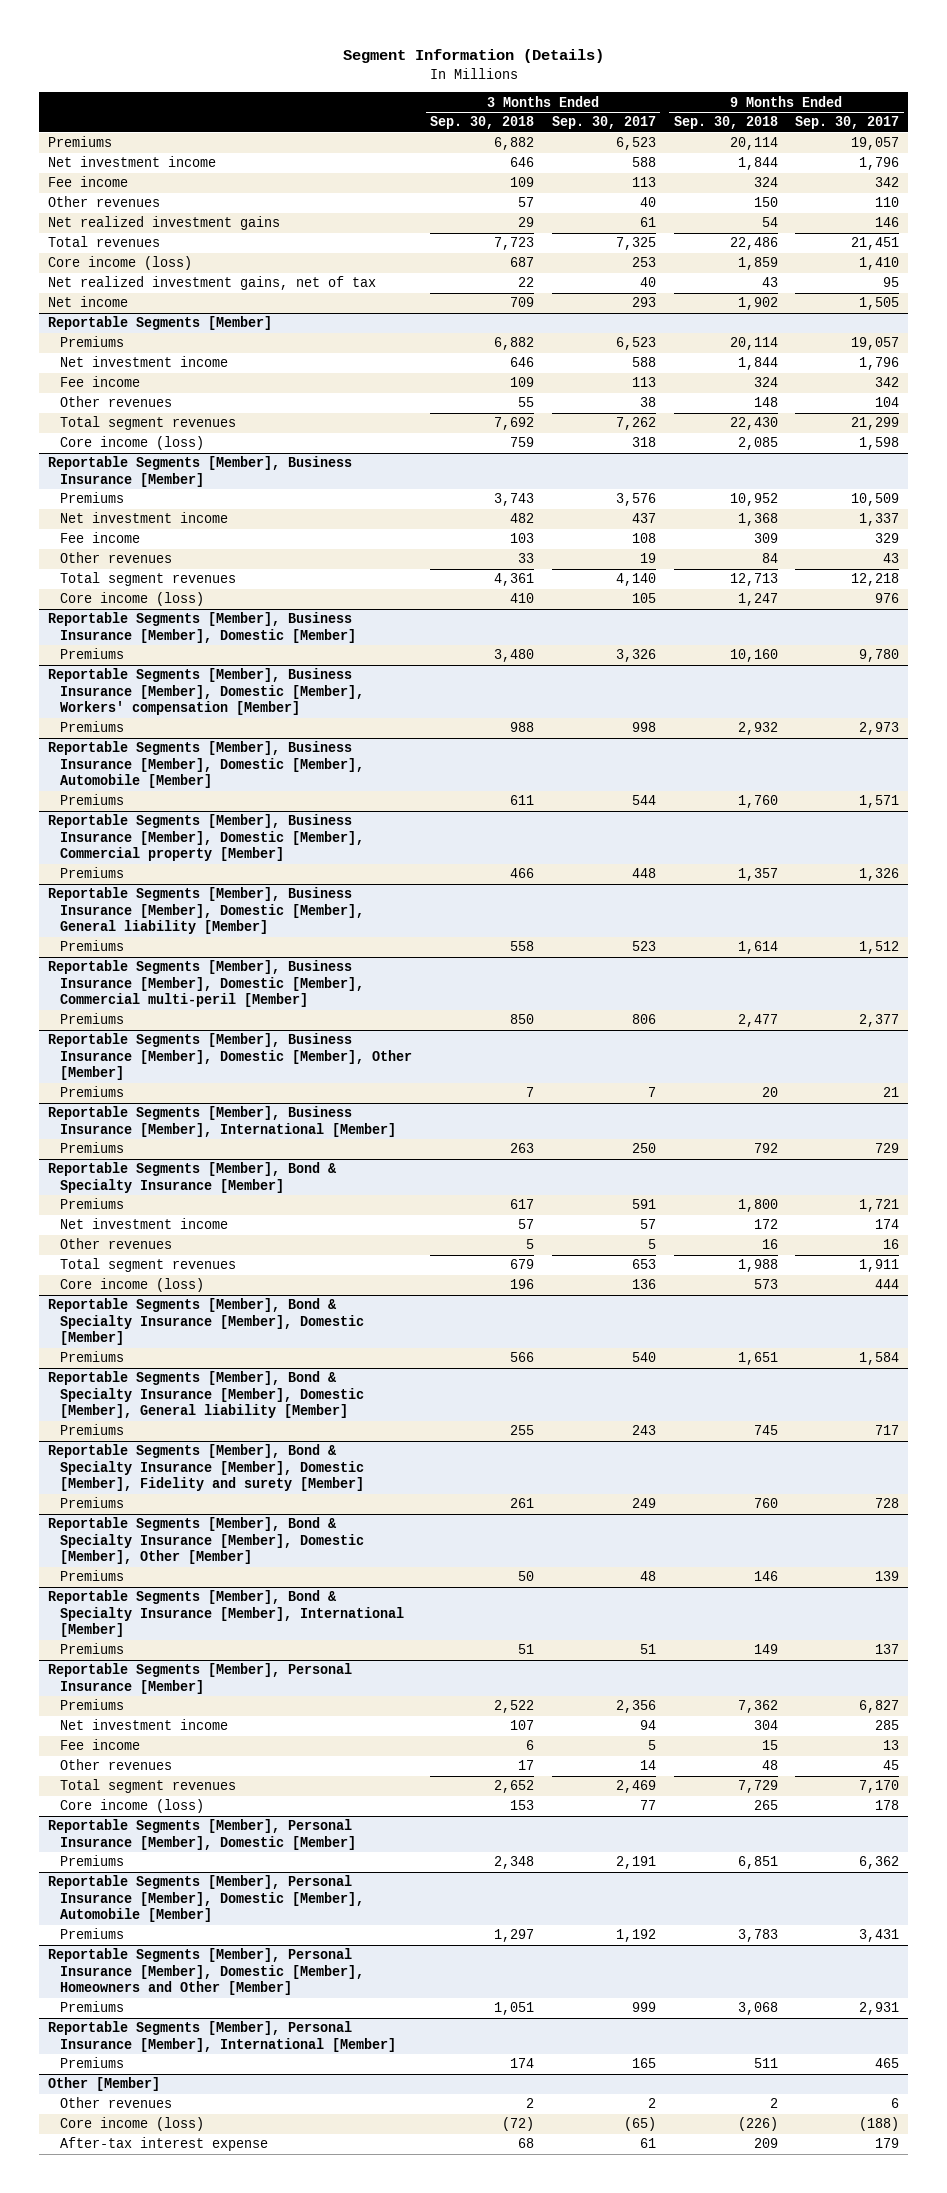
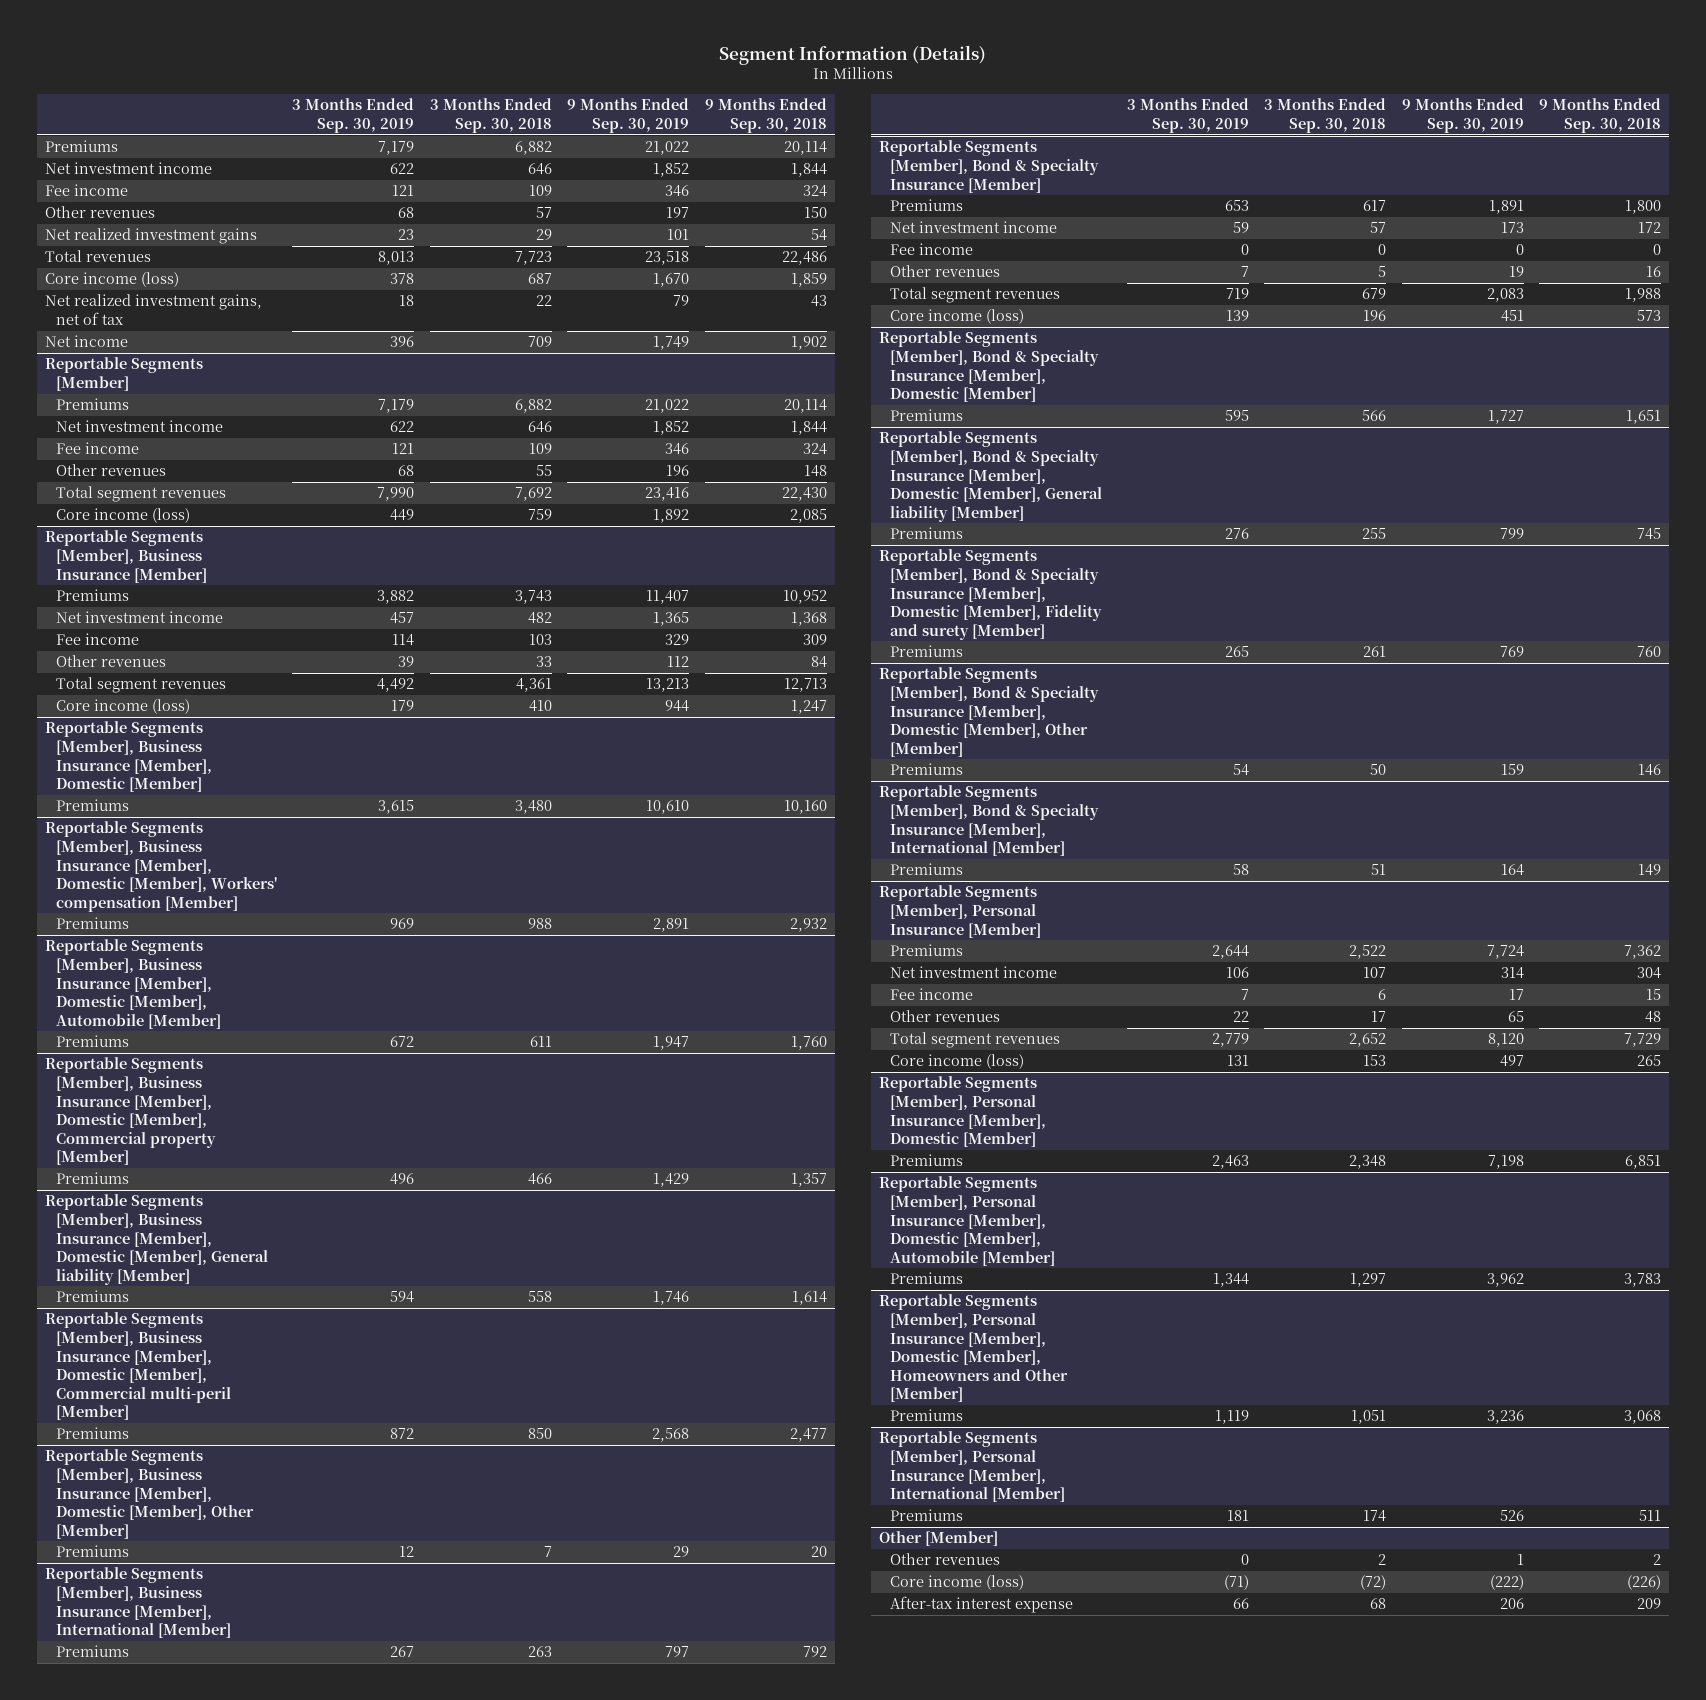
[551,116,656,130] Sep. 30, 2017 -> none
[795,116,900,130] Sep. 30, 2017 -> none
none -> [292,98,415,133] 3 Months Ended Sep. 30, 2019
none -> [567,98,690,133] 9 Months Ended Sep. 30, 2019
none -> [890,243,974,256] Fee income

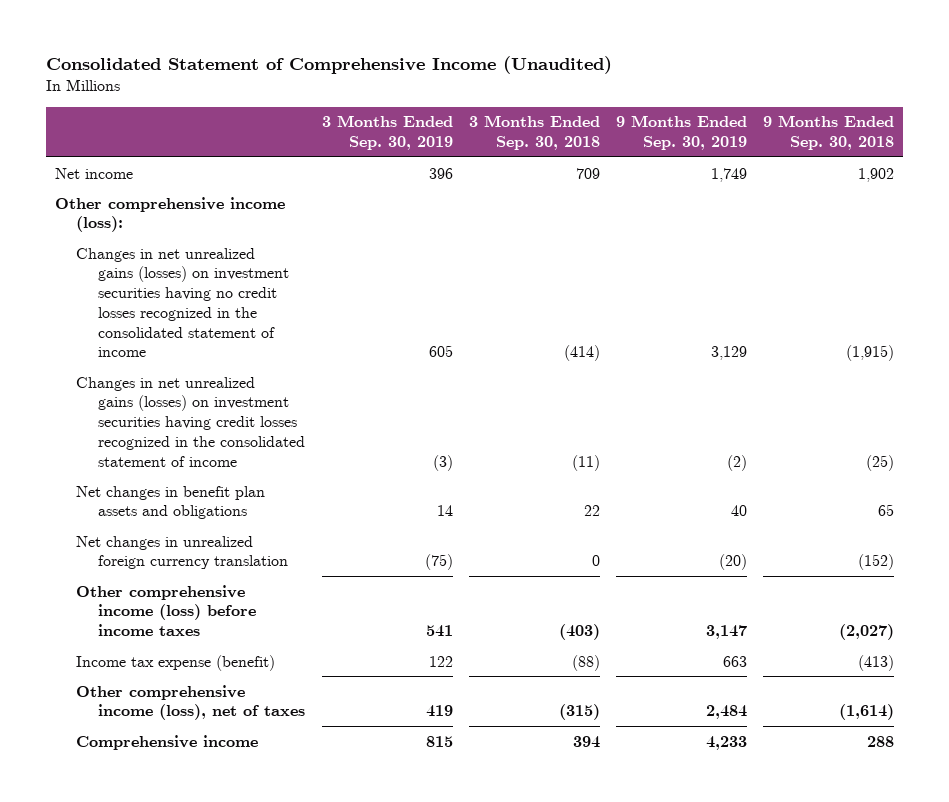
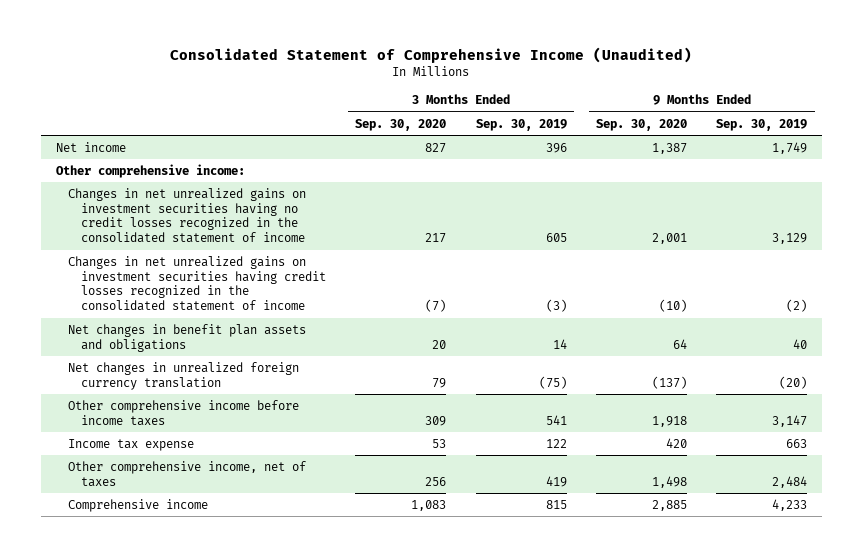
[468,115,600,151] 3 Months Ended Sep. 30, 2018 -> none
[763,115,895,151] 9 Months Ended Sep. 30, 2018 -> none
none -> [355,118,447,131] Sep. 30, 2020
none -> [595,118,687,131] Sep. 30, 2020
[54,196,285,233] Other comprehensive income (loss): -> [55,163,245,178] Other comprehensive income:
[76,247,290,358] Changes in net unrealized gains (losses) on investment securities having no credit losses recognized in the consolidated statement of income -> [68,187,307,244] Changes in net unrealized gains on investment securities having no credit losses recognized in the consolidated statement of income
[76,376,306,467] Changes in net unrealized gains (losses) on investment securities having credit losses recognized in the consolidated statement of income -> [68,255,327,312] Changes in net unrealized gains on investment securities having credit losses recognized in the consolidated statement of income
[76,584,257,637] Other comprehensive income (loss) before income taxes -> [68,399,300,426] Other comprehensive income before income taxes
[76,654,276,671] Income tax expense (benefit) -> [68,438,195,451] Income tax expense
[76,684,306,721] Other comprehensive income (loss), net of taxes -> [68,460,307,487] Other comprehensive income, net of taxes

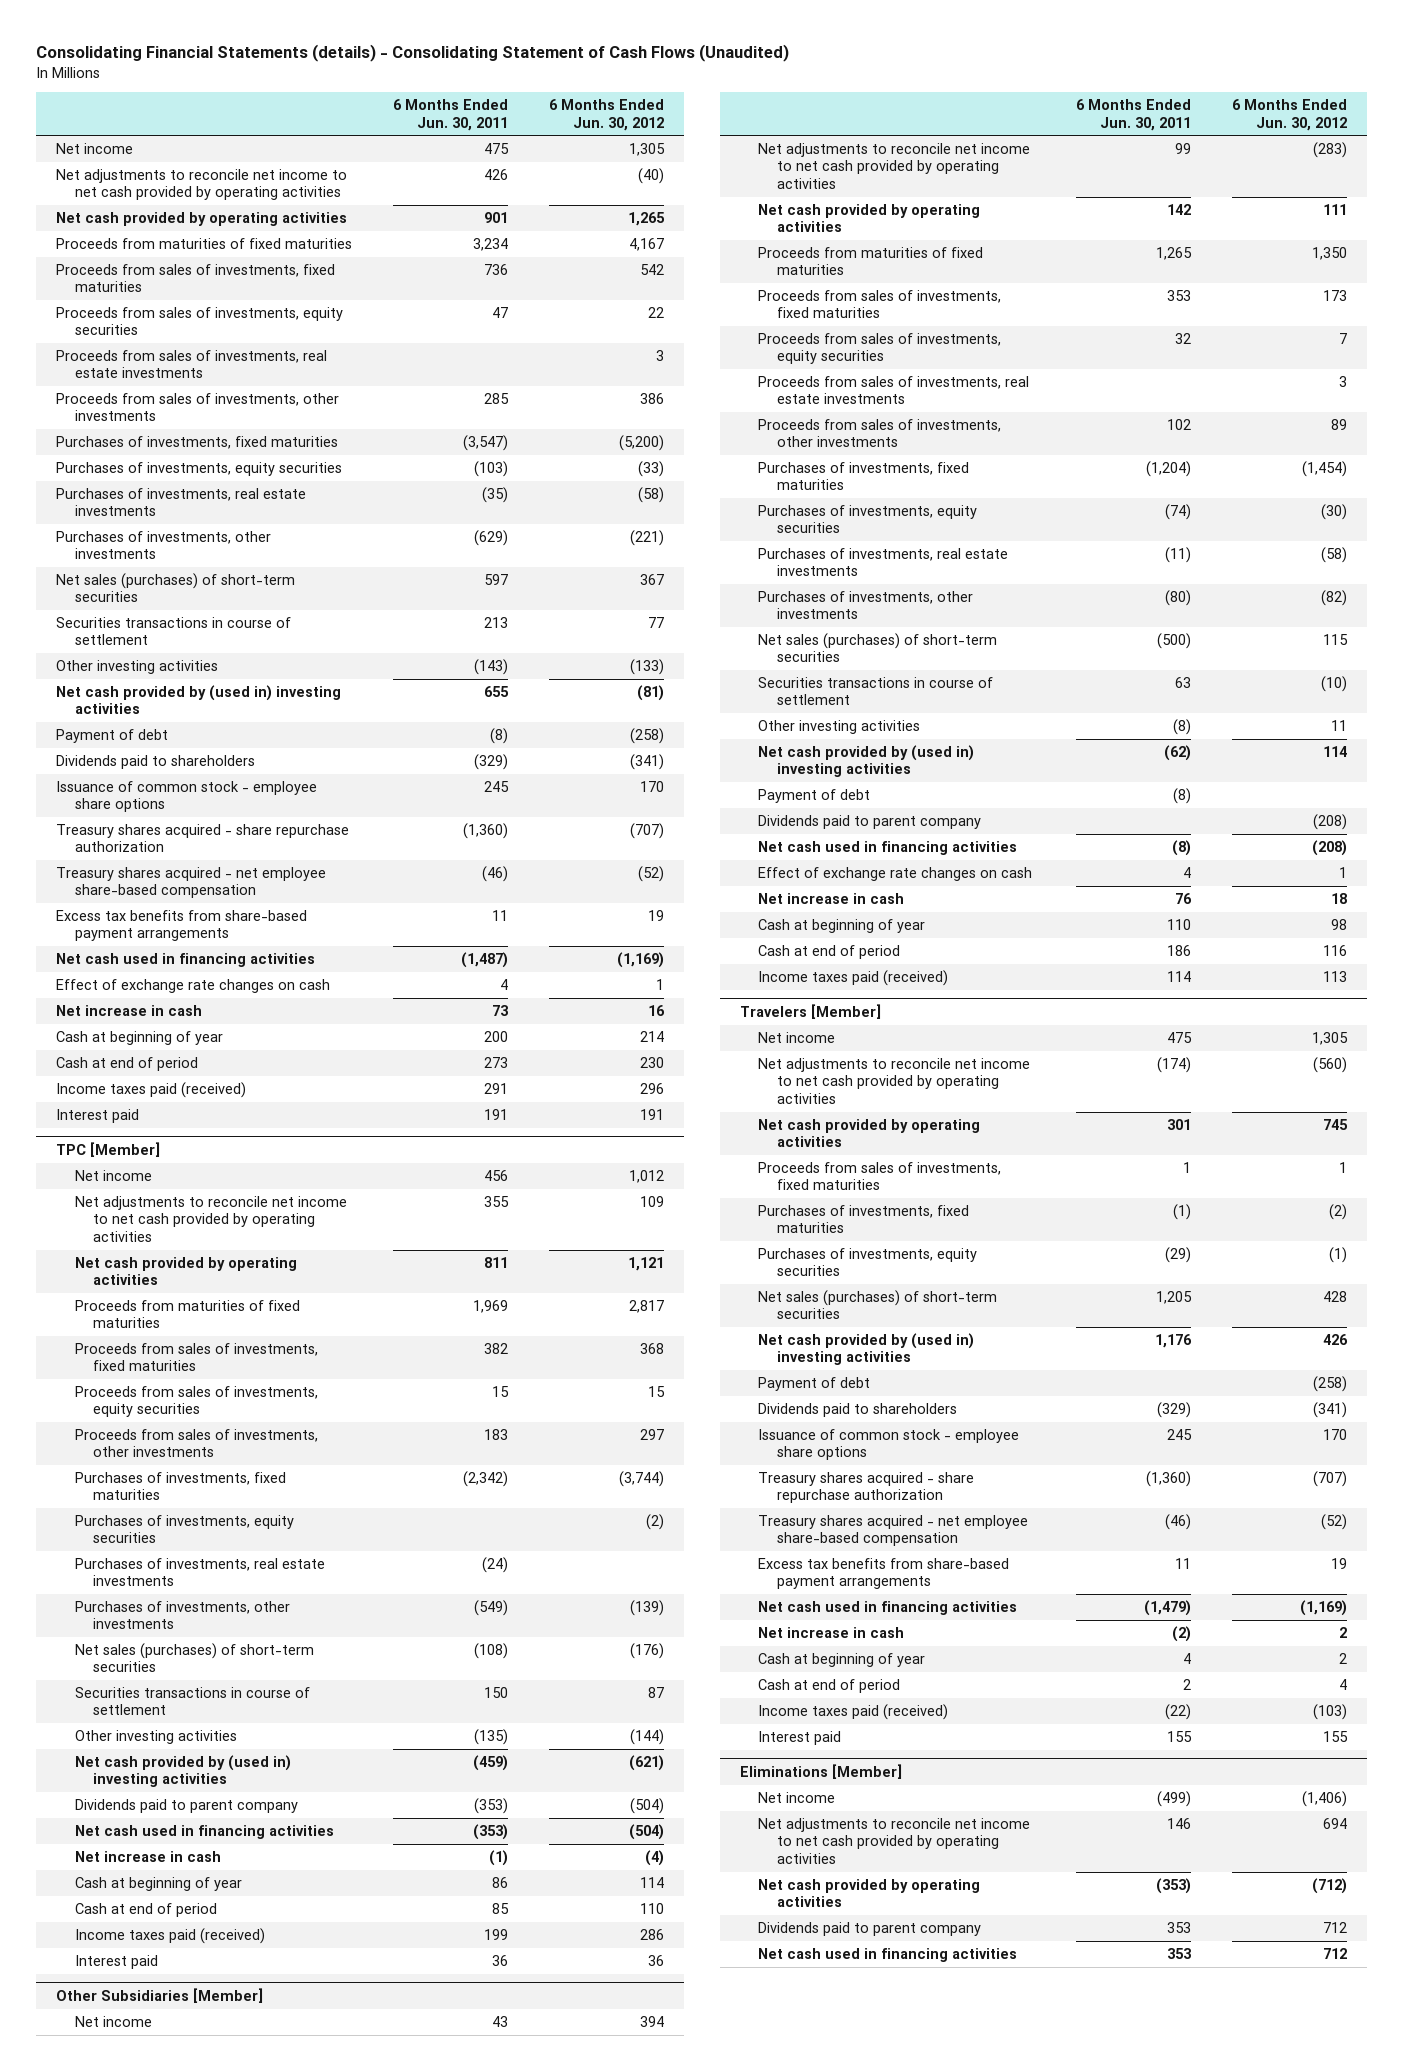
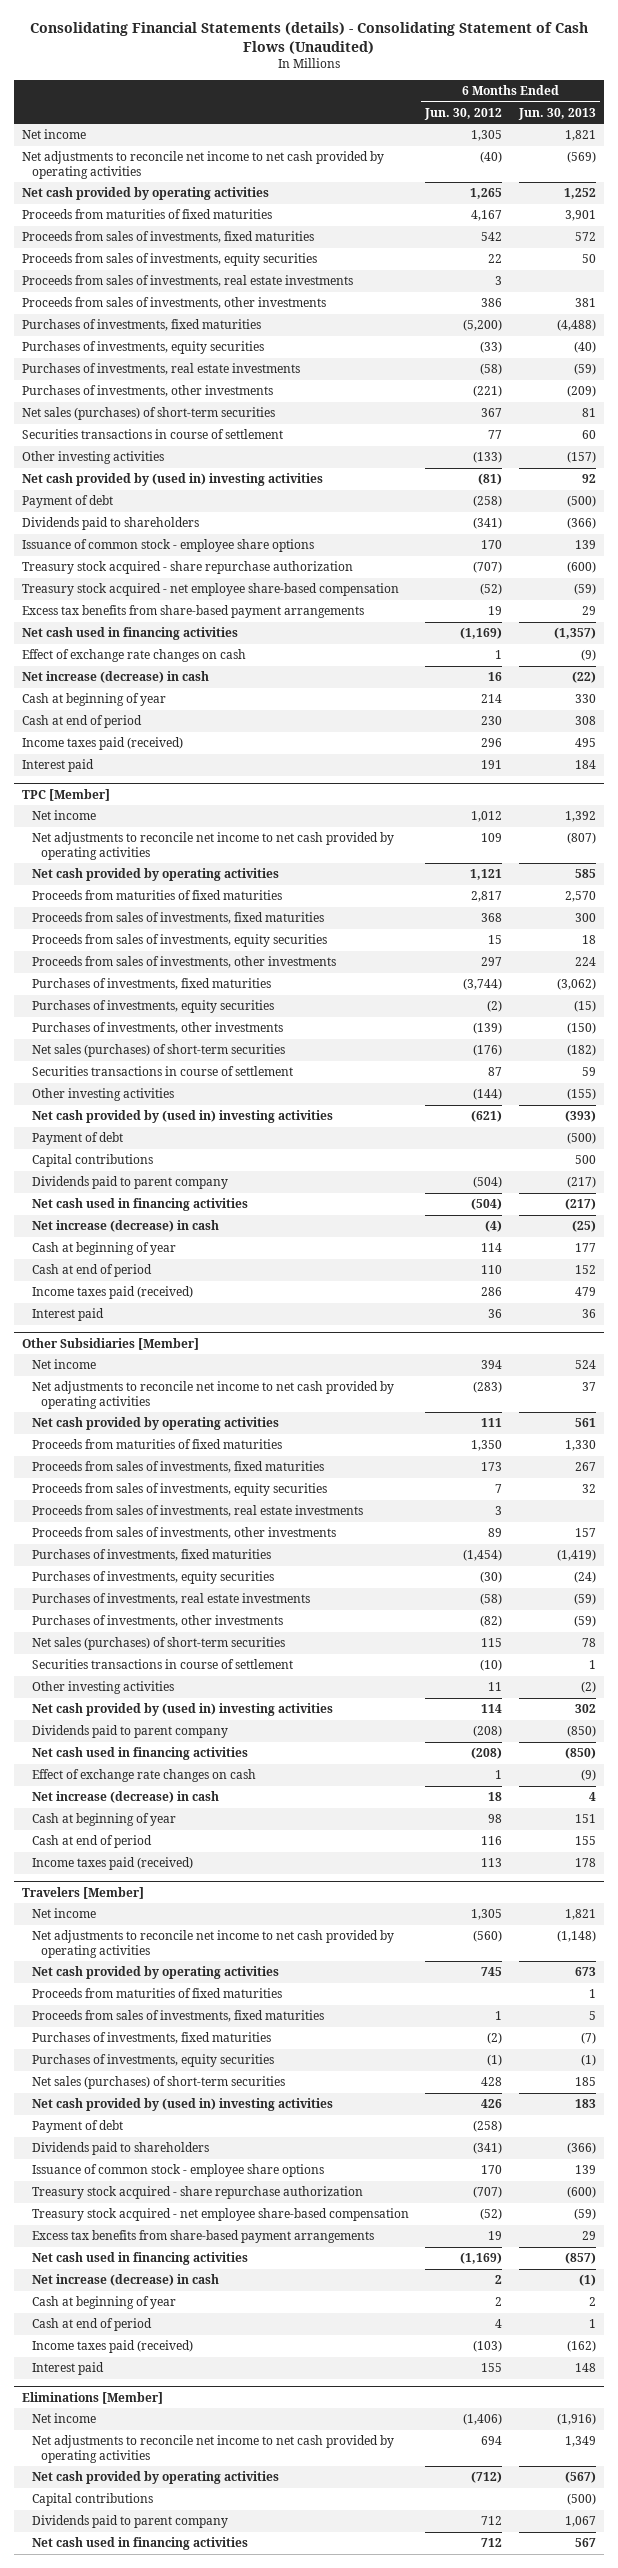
[392,99,508,131] 6 Months Ended Jun. 30, 2011 -> none
none -> [517,107,596,120] Jun. 30, 2013
[56,824,350,853] Treasury shares acquired - share repurchase authorization -> [22,561,354,575] Treasury stock acquired - share repurchase authorization
[56,867,327,899] Treasury shares acquired - net employee share-based compensation -> [22,583,400,597] Treasury stock acquired - net employee share-based compensation
[56,1005,203,1017] Net increase in cash -> [22,671,210,684] Net increase (decrease) in cash
[74,1558,325,1587] Purchases of investments, real estate investments -> none
none -> [31,1132,123,1146] Payment of debt
none -> [31,1154,153,1168] Capital contributions
[74,1851,221,1863] Net increase in cash -> [31,1220,219,1233] Net increase (decrease) in cash
[758,789,871,804] Payment of debt -> none
[758,893,905,905] Net increase in cash -> [31,1791,219,1804] Net increase (decrease) in cash
none -> [31,1988,282,1999] Proceeds from maturities of fixed maturities
[758,1472,975,1504] Treasury shares acquired - share repurchase authorization -> [31,2186,363,2200] Treasury stock acquired - share repurchase authorization
[758,1515,1029,1547] Treasury shares acquired - net employee share-based compensation -> [31,2208,409,2222] Treasury stock acquired - net employee share-based compensation
[758,1627,905,1639] Net increase in cash -> [31,2274,219,2287] Net increase (decrease) in cash
none -> [31,2493,153,2507] Capital contributions

